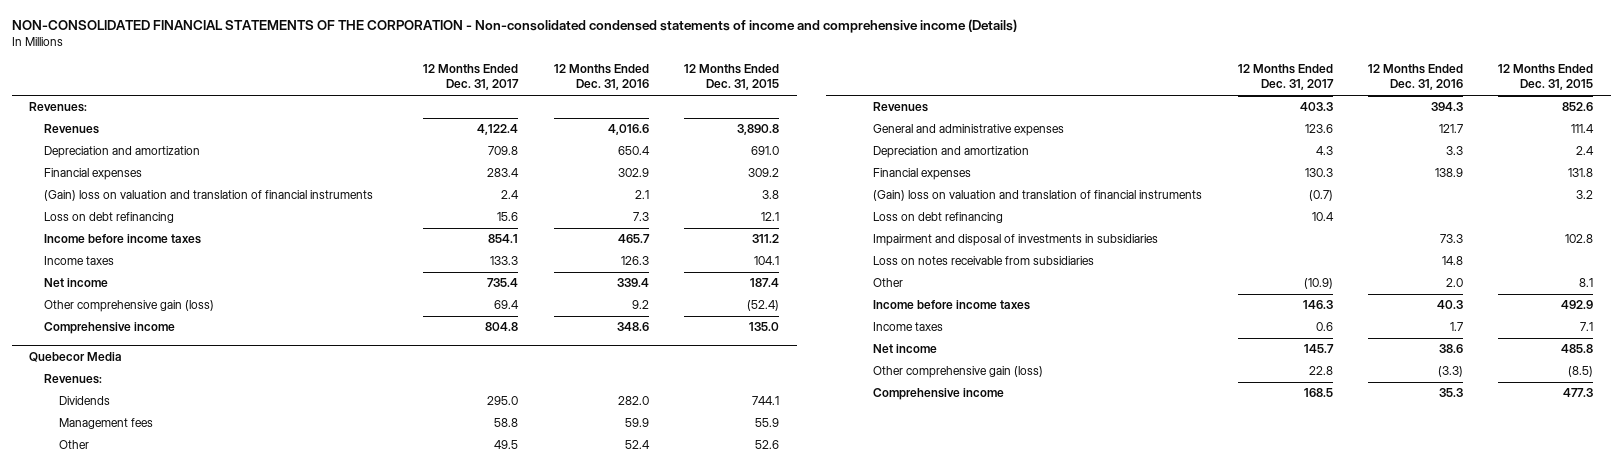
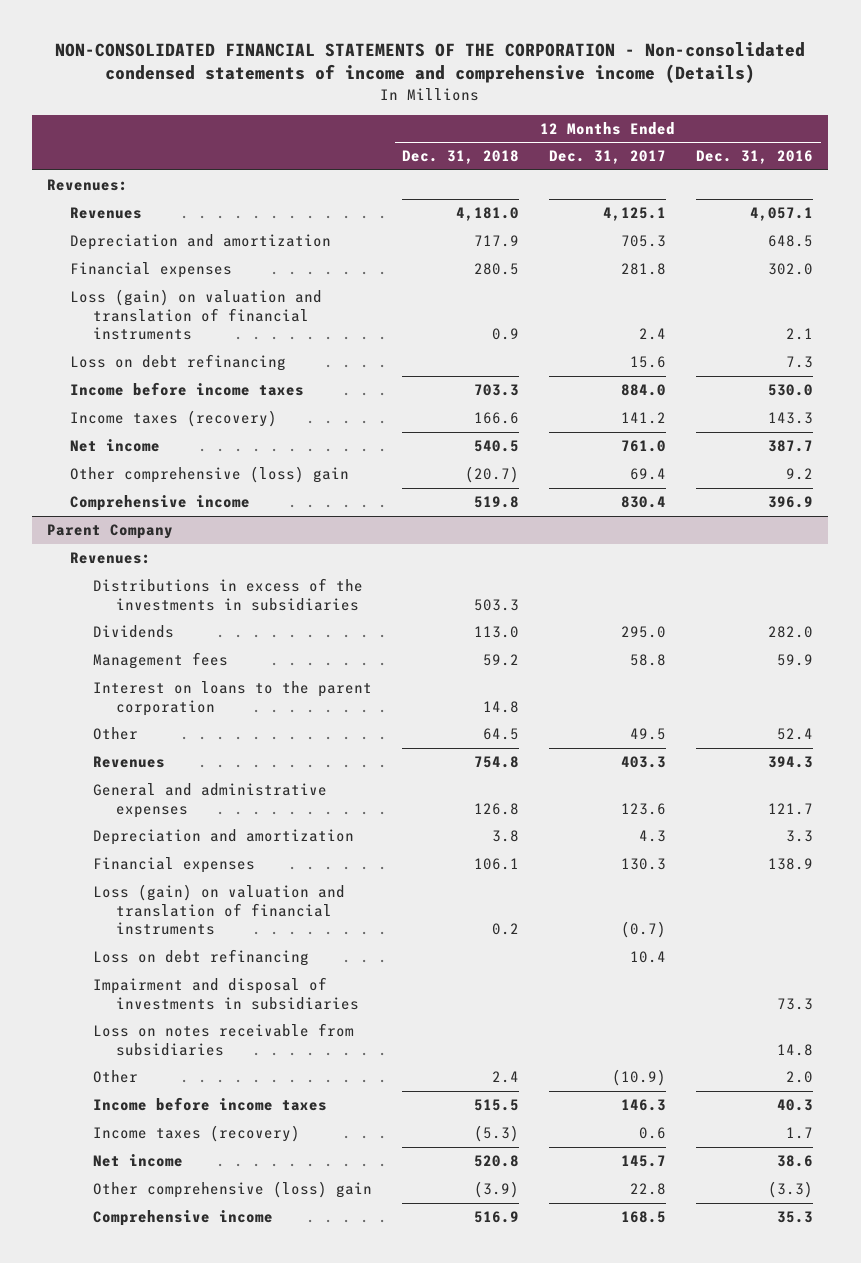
[683,64,779,91] 12 Months Ended Dec. 31, 2015 -> none
none -> [402,150,520,165] Dec. 31, 2018
[477,124,519,136] 4,122.4 -> [603,207,667,222] 4,125.1
[607,124,649,136] 4,016.6 -> [750,207,814,222] 4,057.1
[488,146,519,156] 709.8 -> [621,235,667,248] 705.3
[617,146,650,156] 650.4 -> [768,235,814,248] 648.5
[487,168,520,178] 283.4 -> [621,263,667,276] 281.8
[617,168,649,178] 302.9 -> [768,263,814,276] 302.0
[44,190,374,202] (Gain) loss on valuation and translation of financial instruments -> [70,289,323,341] Loss (gain) on valuation and translation of financial instruments
[29,351,123,362] Quebecor Media -> none
[488,234,519,244] 854.1 -> [621,384,667,397] 884.0
[617,234,650,244] 465.7 -> [768,384,814,397] 530.0
[44,256,115,266] Income taxes -> [70,410,278,428] Income taxes (recovery)
[490,256,519,266] 133.3 -> [621,412,667,425] 141.2
[620,256,649,266] 126.3 -> [768,412,814,425] 143.3
[487,278,519,288] 735.4 -> [621,440,667,453] 761.0
[616,278,649,288] 339.4 -> [768,440,814,453] 387.7
[44,300,215,313] Other comprehensive gain (loss) -> [70,466,350,484] Other comprehensive (loss) gain
[485,322,519,332] 804.8 -> [621,496,667,509] 830.4
[616,322,649,332] 348.6 -> [768,496,814,509] 396.9
none -> [47,524,174,540] Parent Company
none -> [92,578,363,611] Distributions in excess of the investments in subsidiaries
none -> [92,681,372,716] Interest on loans to the parent corporation
[873,190,1203,202] (Gain) loss on valuation and translation of financial instruments -> [92,884,345,936] Loss (gain) on valuation and translation of financial instruments
[873,322,944,332] Income taxes -> [92,1125,300,1143] Income taxes (recovery)
[873,366,1044,379] Other comprehensive gain (loss) -> [92,1181,372,1199] Other comprehensive (loss) gain

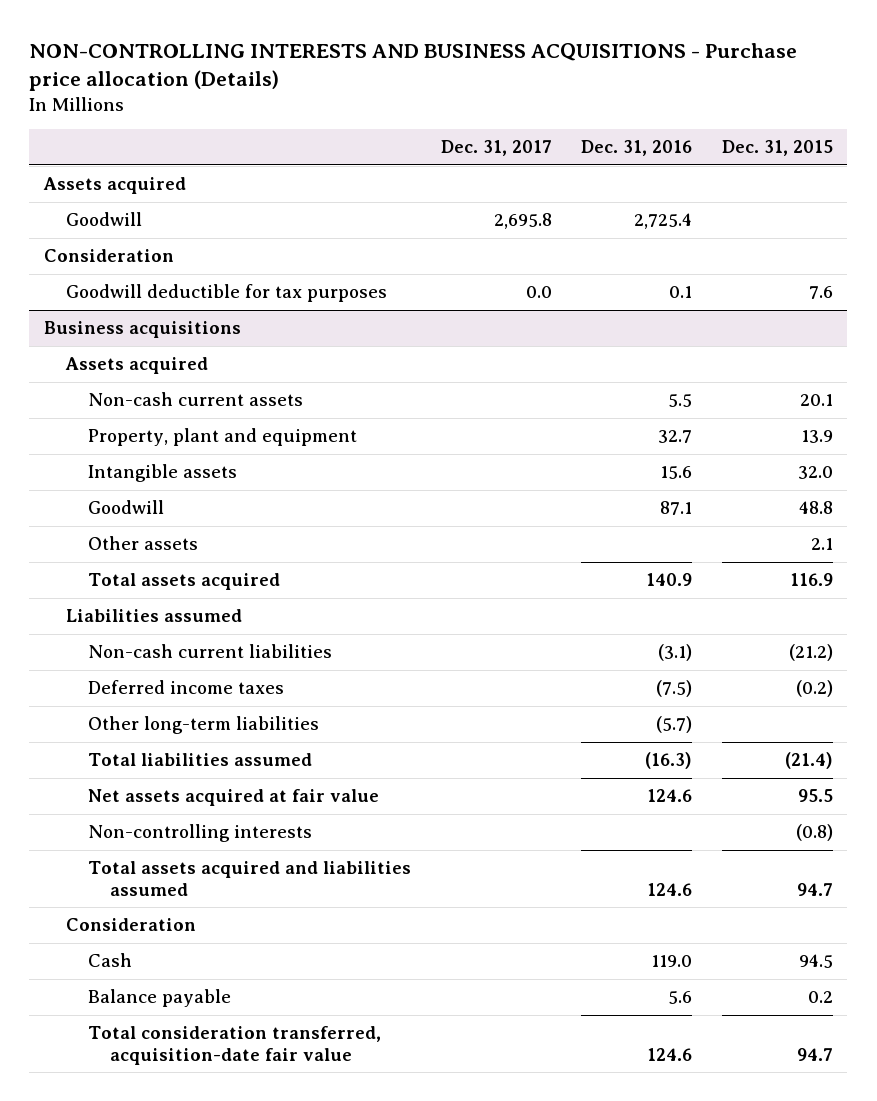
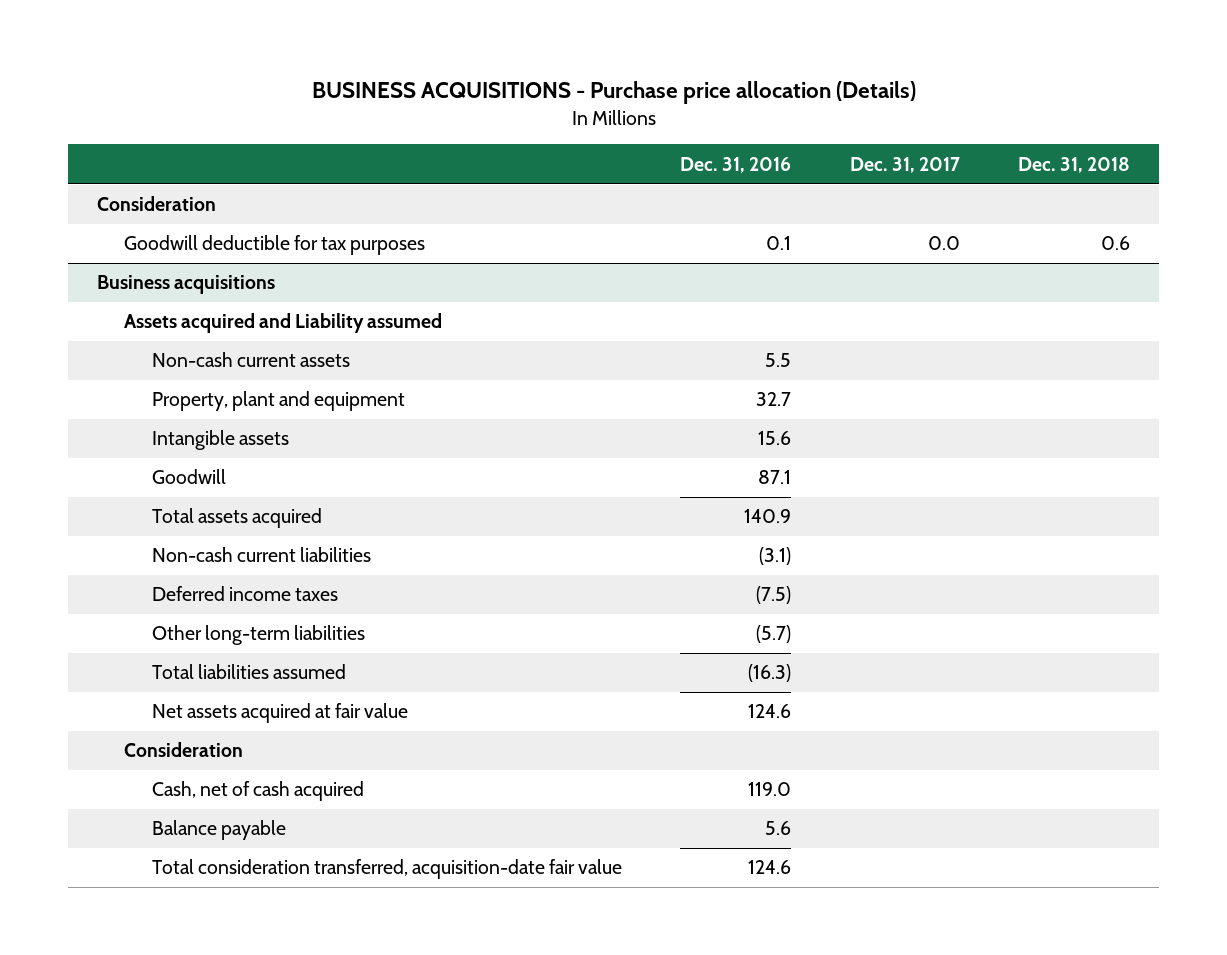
[29,42,798,92] NON-CONTROLLING INTERESTS AND BUSINESS ACQUISITIONS - Purchase price allocation (Details) -> [311,81,916,105] BUSINESS ACQUISITIONS - Purchase price allocation (Details)
[721,140,833,157] Dec. 31, 2015 -> none
none -> [1018,156,1131,173] Dec. 31, 2018
[43,177,187,195] Assets acquired -> none
[65,212,142,227] Goodwill -> none
[64,357,208,375] Assets acquired -> none
none -> [124,313,443,334] Assets acquired and Liability assumed
[87,536,198,551] Other assets -> none
[65,609,242,623] Liabilities assumed -> none
[87,824,312,843] Non-controlling interests -> none
[87,861,411,896] Total assets acquired and liabilities assumed -> none
[87,953,132,968] Cash -> [151,781,364,802] Cash, net of cash acquired

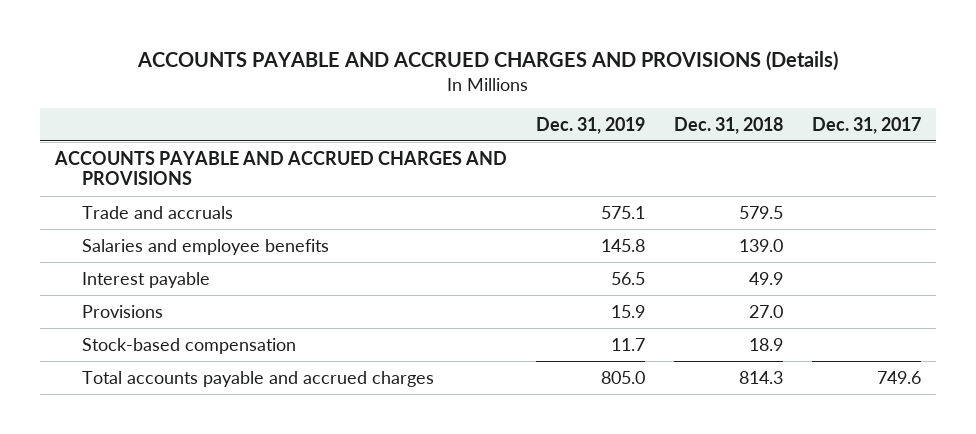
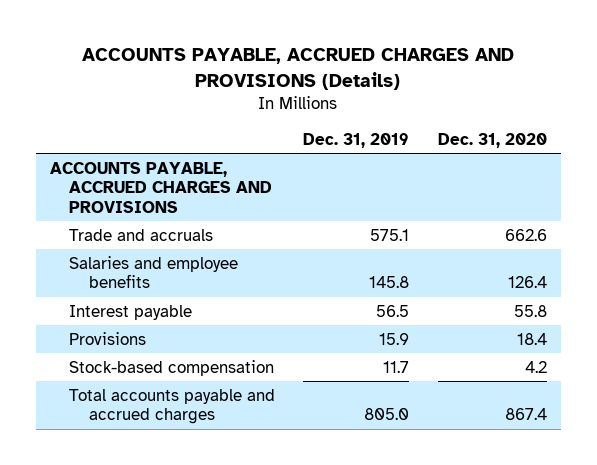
[137,51,839,72] ACCOUNTS PAYABLE AND ACCRUED CHARGES AND PROVISIONS (Details) -> [82,48,515,90] ACCOUNTS PAYABLE, ACCRUED CHARGES AND PROVISIONS (Details)
[674,116,784,134] Dec. 31, 2018 -> none
[812,116,922,134] Dec. 31, 2017 -> none
none -> [437,132,547,148] Dec. 31, 2020
[54,150,508,186] ACCOUNTS PAYABLE AND ACCRUED CHARGES AND PROVISIONS -> [49,161,273,213] ACCOUNTS PAYABLE, ACCRUED CHARGES AND PROVISIONS

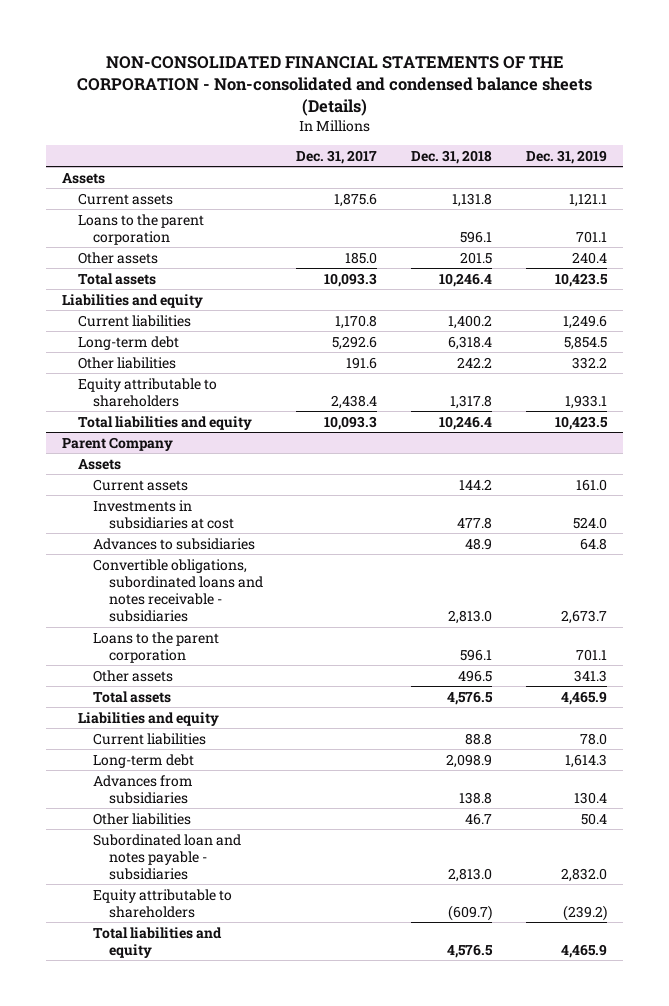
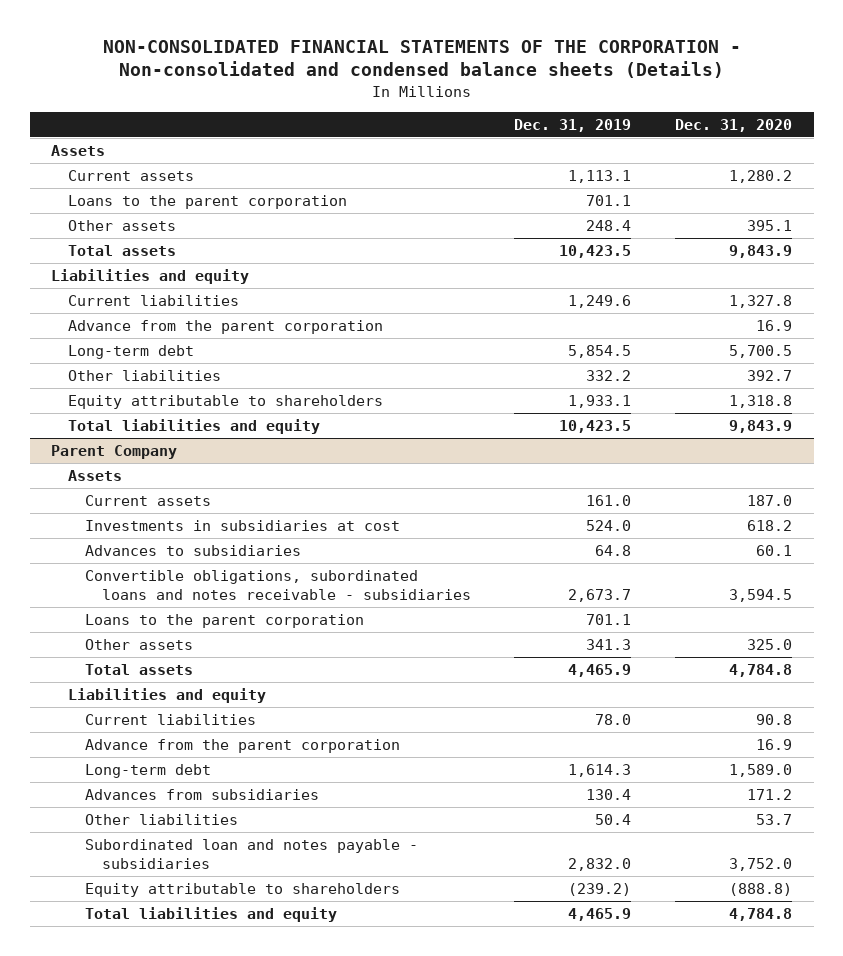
[296,149,378,164] Dec. 31, 2017 -> none
[410,149,492,164] Dec. 31, 2018 -> none
none -> [674,118,792,132] Dec. 31, 2020
[568,192,607,207] 1,121.1 -> [568,169,632,183] 1,113.1
[571,251,607,264] 240.4 -> [586,219,632,231] 248.4
none -> [68,319,384,334] Advance from the parent corporation
none -> [84,738,400,753] Advance from the parent corporation

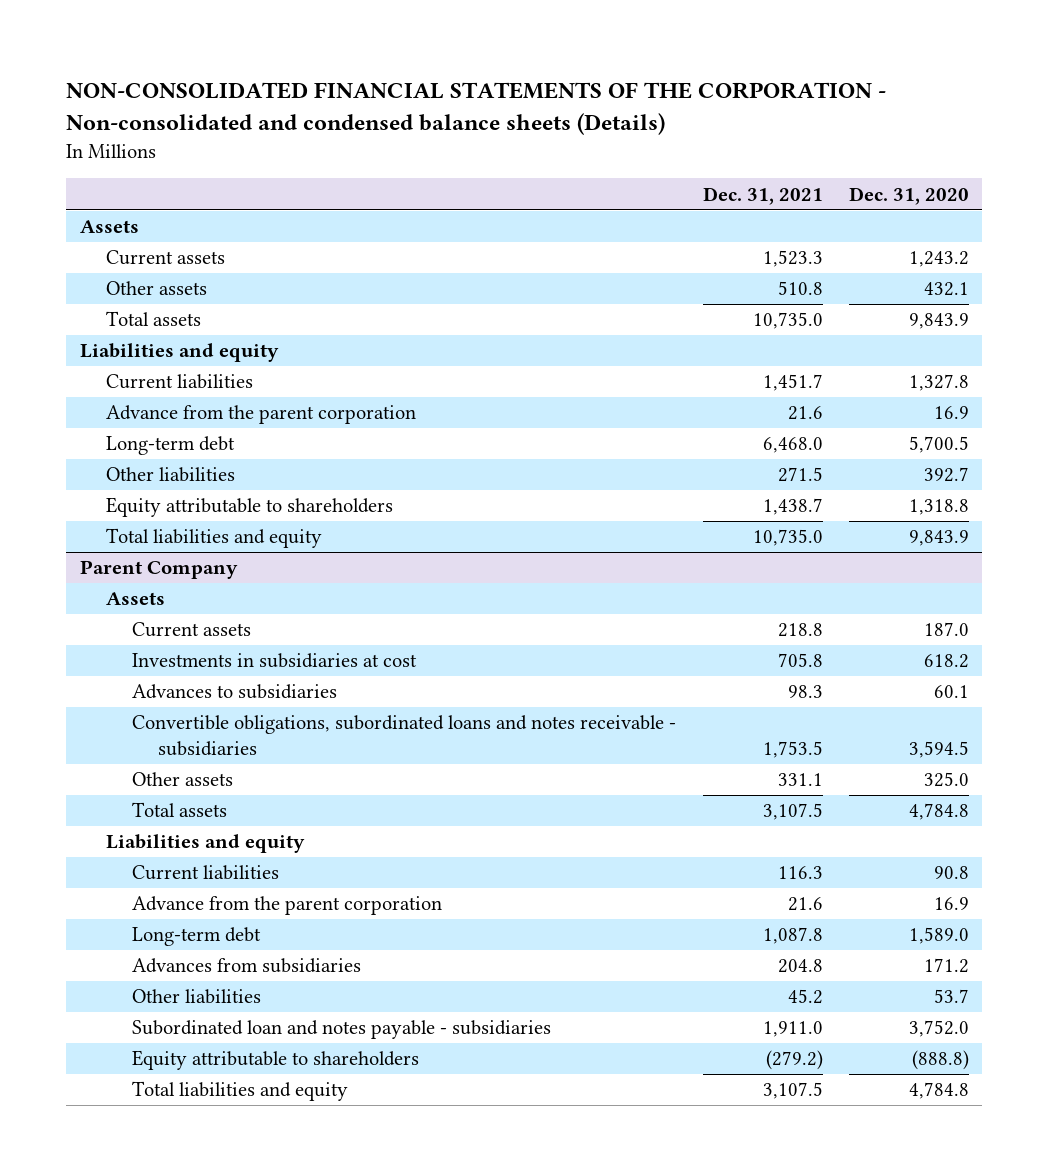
[514,118,632,132] Dec. 31, 2019 -> none
none -> [702,186,823,205] Dec. 31, 2021
[68,194,348,209] Loans to the parent corporation -> none
[728,169,792,183] 1,280.2 -> [909,251,970,268] 1,243.2
[746,219,792,231] 395.1 -> [924,282,970,297] 432.1
[84,613,364,628] Loans to the parent corporation -> none

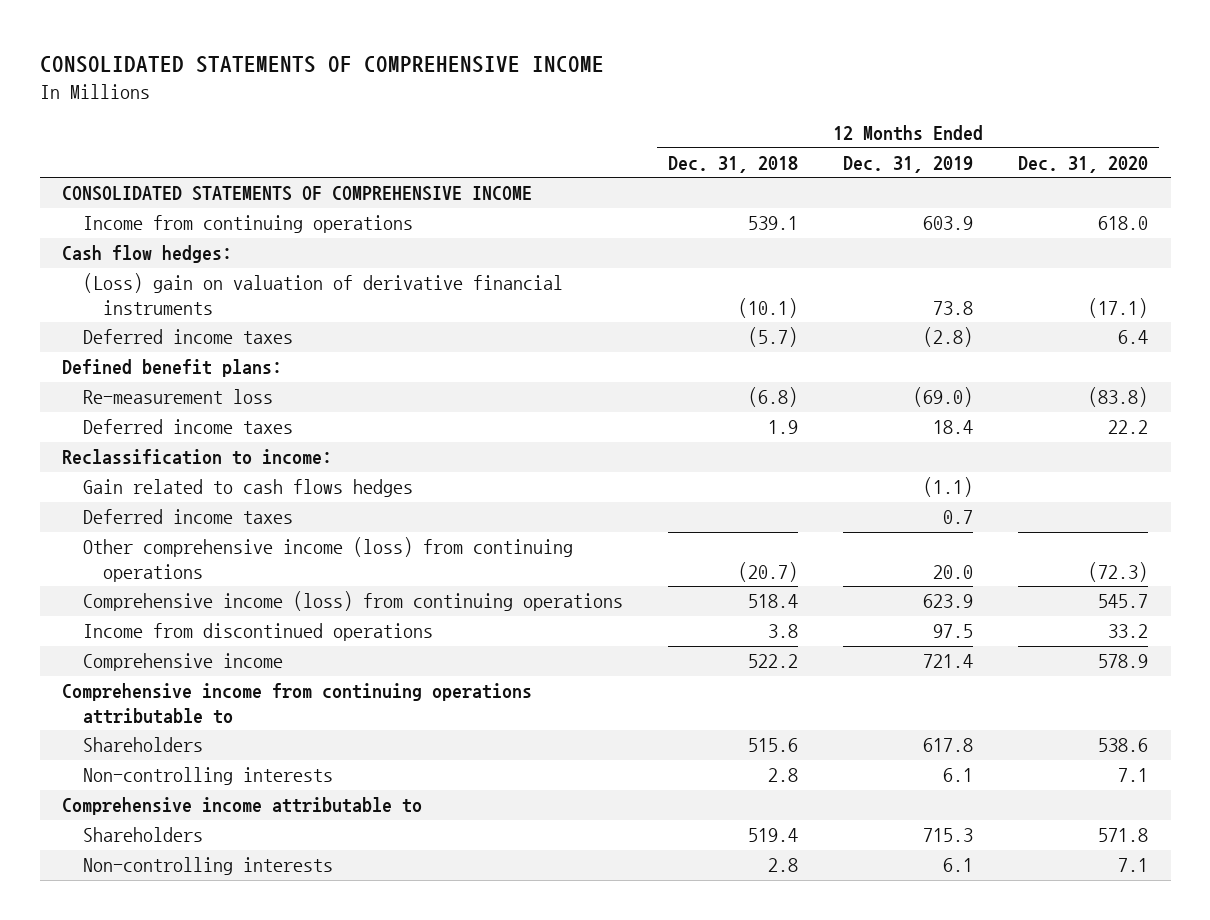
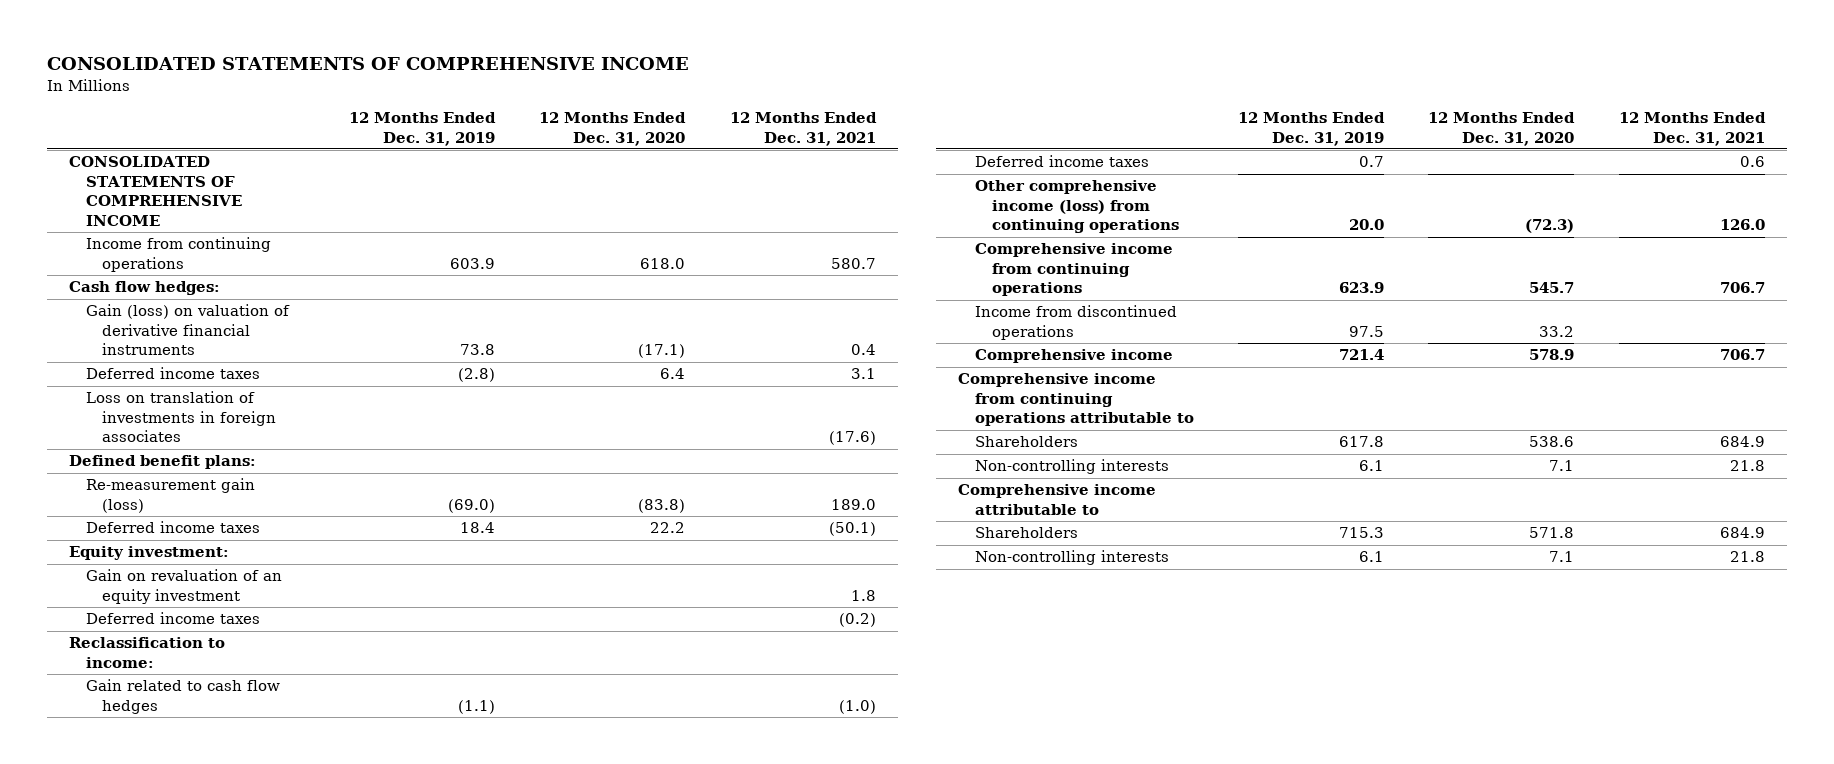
[667,155,798,173] Dec. 31, 2018 -> none
none -> [729,112,877,146] 12 Months Ended Dec. 31, 2021
[82,273,563,315] (Loss) gain on valuation of derivative financial instruments -> [85,304,290,356] Gain (loss) on valuation of derivative financial instruments
none -> [85,391,277,443] Loss on translation of investments in foreign associates
[82,389,273,405] Re-measurement loss -> [85,478,255,513] Re-measurement gain (loss)
none -> [68,546,229,561] Equity investment:
none -> [85,569,282,604] Gain on revaluation of an equity investment
none -> [85,612,260,625] Deferred income taxes
[82,479,413,498] Gain related to cash flows hedges -> [85,679,280,714] Gain related to cash flow hedges
[82,591,623,612] Comprehensive income (loss) from continuing operations -> [974,243,1173,297] Comprehensive income from continuing operations

